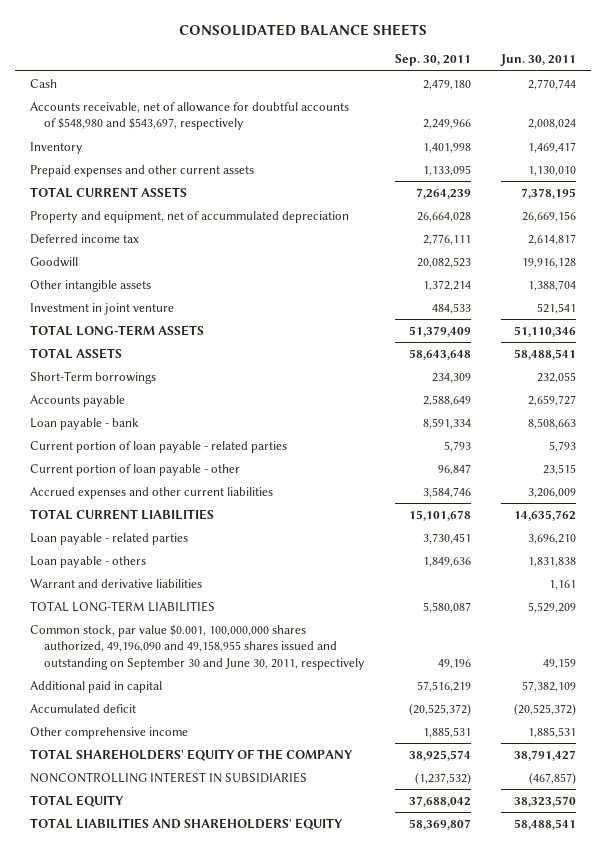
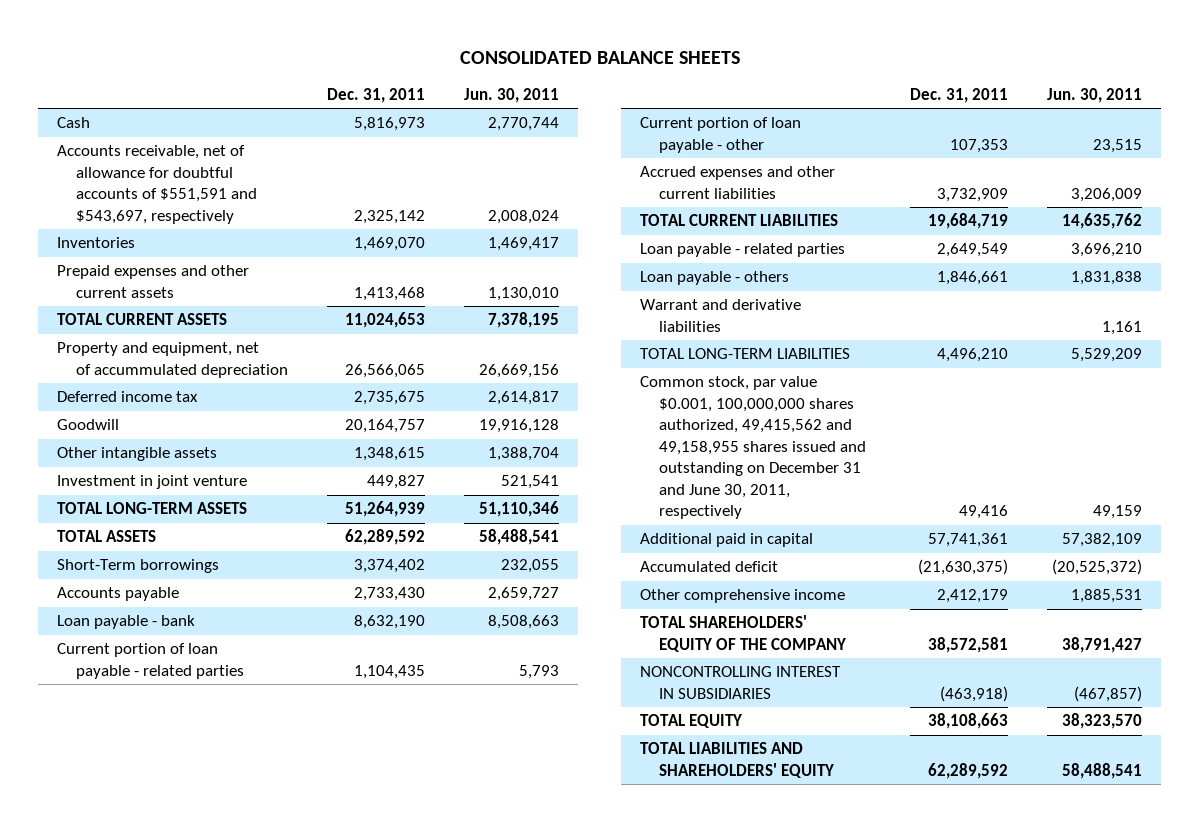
[394,54,471,67] Sep. 30, 2011 -> none
none -> [327,87,426,103] Dec. 31, 2011
[29,101,349,131] Accounts receivable, net of allowance for doubtful accounts of $548,980 and $543,697, respectively -> [57,145,258,224] Accounts receivable, net of allowance for doubtful accounts of $551,591 and $543,697, respectively
[29,141,83,154] Inventory -> [57,237,136,249] Inventories
[29,624,366,670] Common stock, par value $0.001, 100,000,000 shares authorized, 49,196,090 and 49,158,955 shares issued and outstanding on September 30 and June 30, 2011, respectively -> [639,376,867,520] Common stock, par value $0.001, 100,000,000 shares authorized, 49,415,562 and 49,158,955 shares issued and outstanding on December 31 and June 30, 2011, respectively

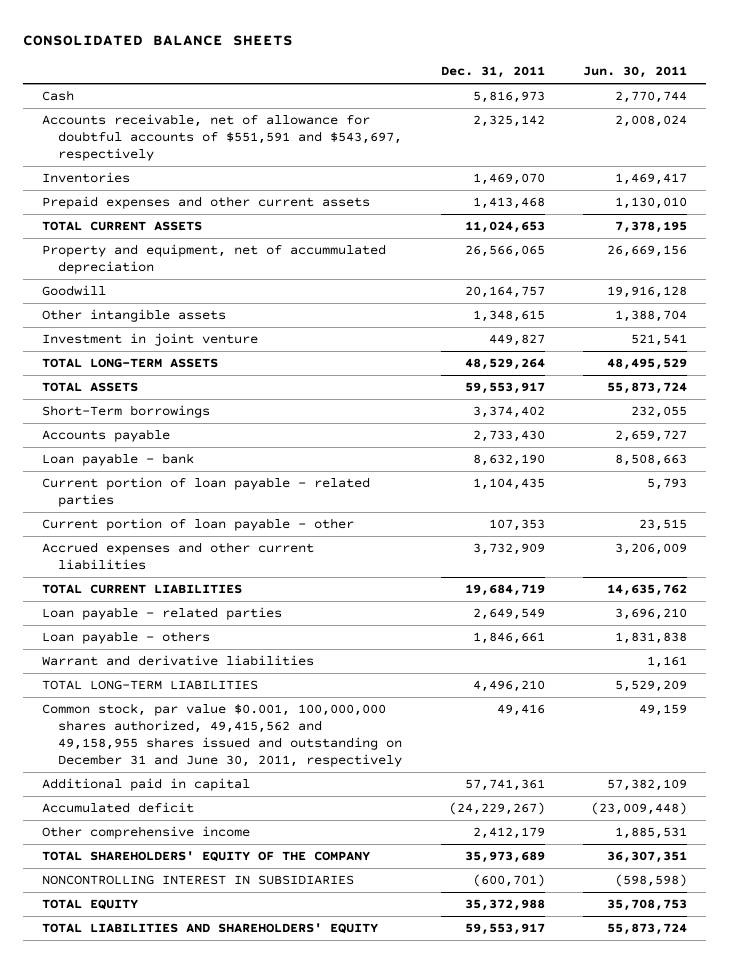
[57,391,199,403] Deferred income tax -> none
[345,501,426,518] 51,264,939 -> [464,358,545,371] 48,529,264
[479,501,560,518] 51,110,346 -> [606,358,687,371] 48,495,529
[345,529,426,546] 62,289,592 -> [464,382,545,395] 59,553,917
[479,529,560,546] 58,488,541 -> [606,382,687,395] 55,873,724
[918,559,1009,576] (21,630,375) -> [448,802,545,816] (24,229,267)
[1051,559,1142,576] (20,525,372) -> [590,802,687,816] (23,009,448)
[928,636,1009,653] 38,572,581 -> [464,851,545,864] 35,973,689
[1061,636,1142,653] 38,791,427 -> [606,851,687,864] 36,307,351
[940,685,1009,702] (463,918) -> [472,874,545,888] (600,701)
[1073,685,1142,702] (467,857) -> [614,874,687,888] (598,598)
[928,713,1009,730] 38,108,663 -> [464,899,545,912] 35,372,988
[1061,713,1142,730] 38,323,570 -> [606,899,687,912] 35,708,753
[928,762,1009,779] 62,289,592 -> [464,923,545,936] 59,553,917
[1061,762,1142,779] 58,488,541 -> [606,923,687,936] 55,873,724

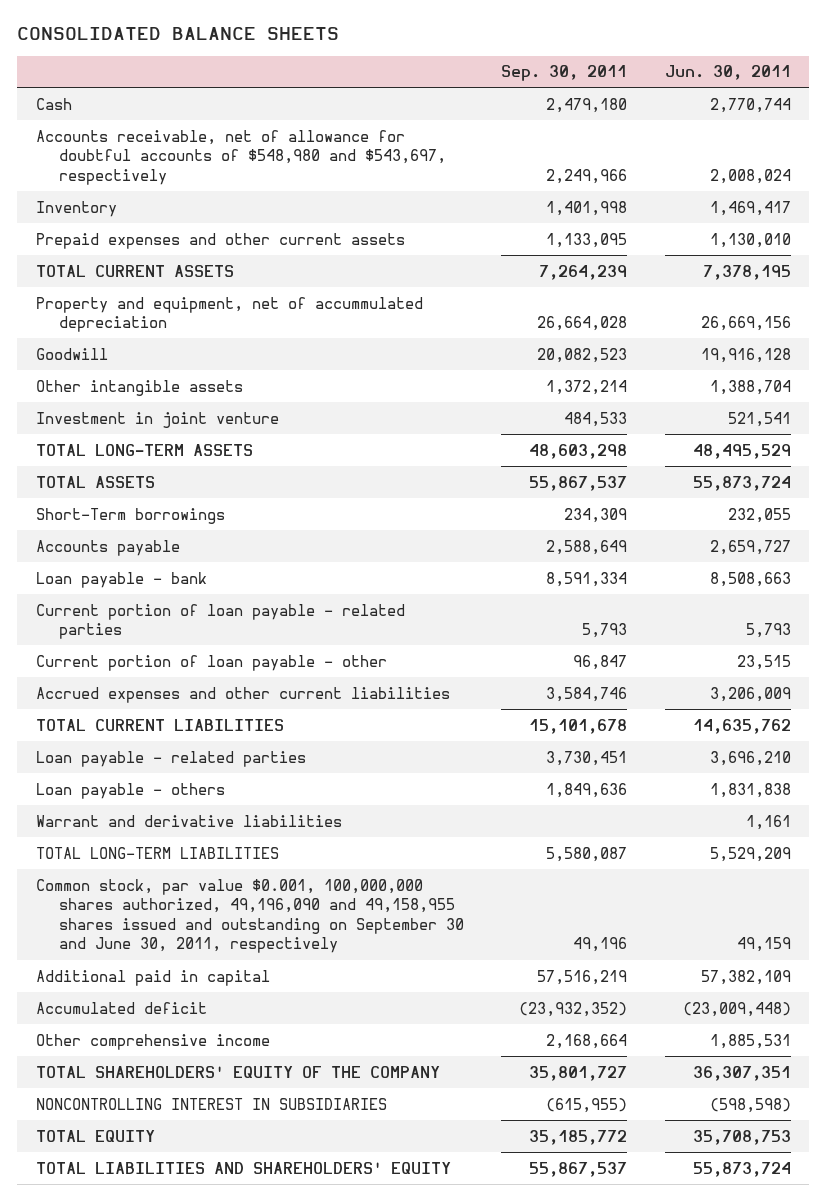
[440,66,545,79] Dec. 31, 2011 -> none
none -> [501,65,628,82] Sep. 30, 2011
[42,114,403,161] Accounts receivable, net of allowance for doubtful accounts of $551,591 and $543,697, respectively -> [35,129,446,185] Accounts receivable, net of allowance for doubtful accounts of $548,980 and $543,697, respectively
[42,172,131,184] Inventories -> [35,200,117,217] Inventory
[42,703,403,767] Common stock, par value $0.001, 100,000,000 shares authorized, 49,415,562 and 49,158,955 shares issued and outstanding on December 31 and June 30, 2011, respectively -> [35,878,464,954] Common stock, par value $0.001, 100,000,000 shares authorized, 49,196,090 and 49,158,955 shares issued and outstanding on September 30 and June 30, 2011, respectively

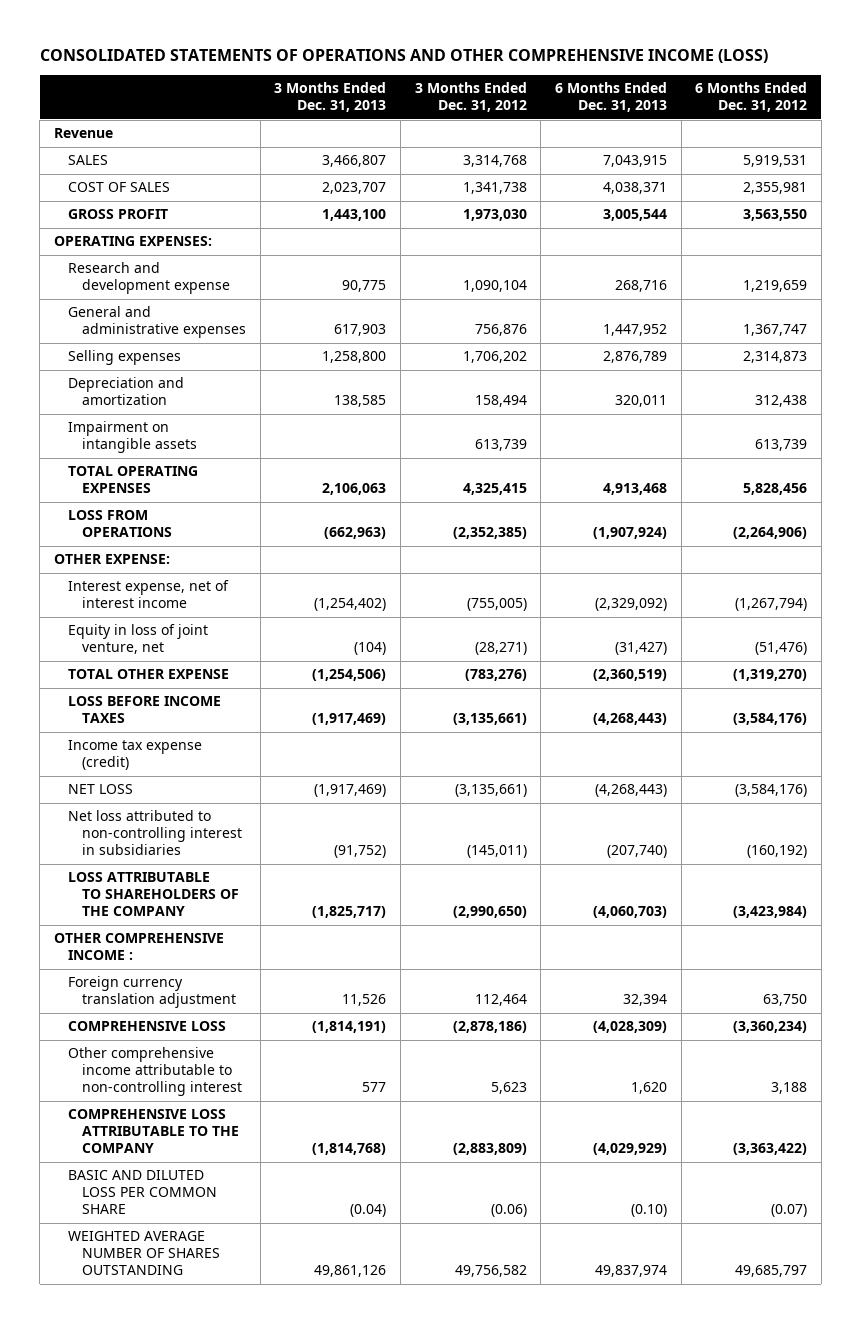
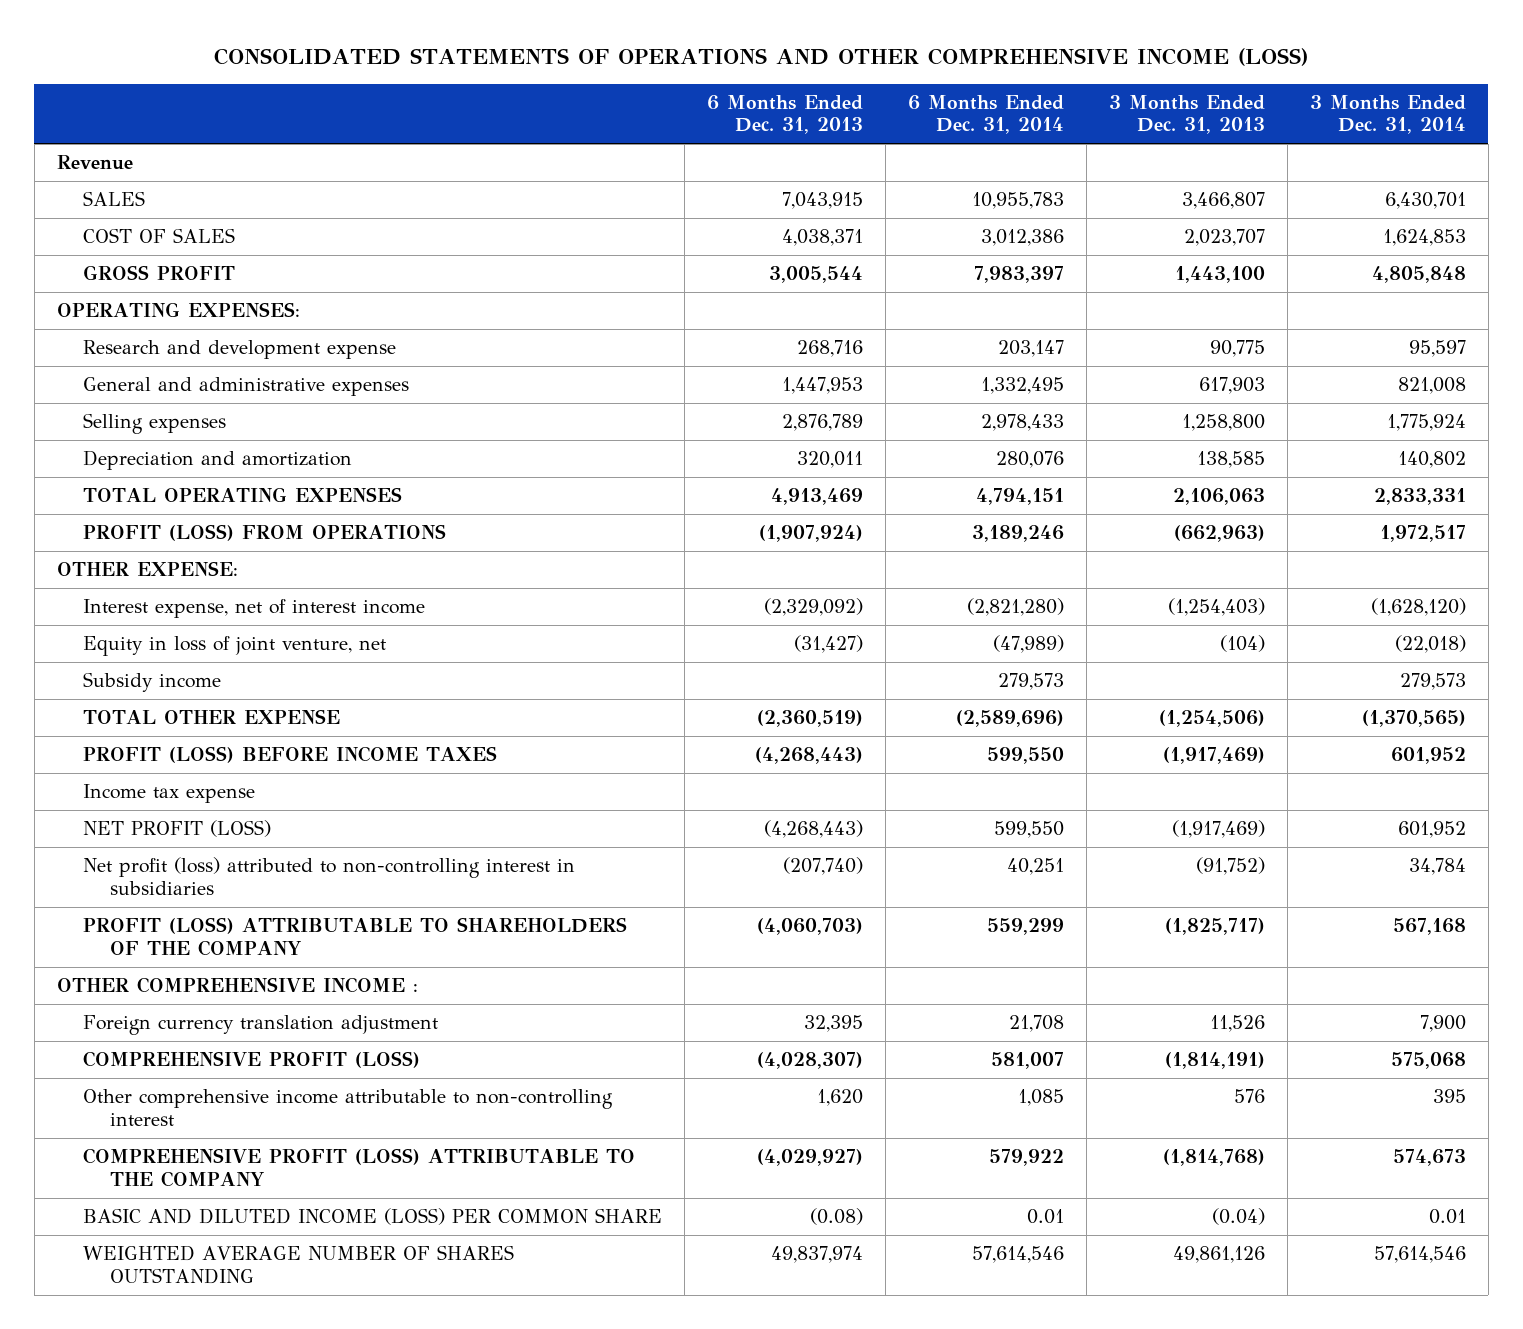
[414,82,527,113] 3 Months Ended Dec. 31, 2012 -> none
[695,82,808,113] 6 Months Ended Dec. 31, 2012 -> none
none -> [908,94,1065,135] 6 Months Ended Dec. 31, 2014
none -> [1310,94,1467,135] 3 Months Ended Dec. 31, 2014
[603,324,668,337] 1,447,952 -> [782,376,864,394] 1,447,953
[68,421,198,454] Impairment on intangible assets -> none
[603,483,668,496] 4,913,468 -> [771,487,864,505] 4,913,469
[68,510,173,538] LOSS FROM OPERATIONS -> [83,523,447,541] PROFIT (LOSS) FROM OPERATIONS
[314,598,387,612] (1,254,402) -> [1168,597,1266,616] (1,254,403)
none -> [83,671,222,692] Subsidy income
[68,696,222,724] LOSS BEFORE INCOME TAXES -> [83,745,498,763] PROFIT (LOSS) BEFORE INCOME TAXES
[68,740,203,771] Income tax expense (credit) -> [83,783,256,803] Income tax expense
[68,784,134,795] NET LOSS -> [83,819,272,837] NET PROFIT (LOSS)
[68,810,243,856] Net loss attributed to non-controlling interest in subsidiaries -> [83,856,576,895] Net profit (loss) attributed to non-controlling interest in subsidiaries
[68,872,240,917] LOSS ATTRIBUTABLE TO SHAREHOLDERS OF THE COMPANY -> [83,916,628,956] PROFIT (LOSS) ATTRIBUTABLE TO SHAREHOLDERS OF THE COMPANY
[623,994,668,1007] 32,394 -> [804,1014,864,1032] 32,395
[68,1021,227,1032] COMPREHENSIVE LOSS -> [83,1050,421,1068] COMPREHENSIVE PROFIT (LOSS)
[593,1021,668,1034] (4,028,309) -> [757,1051,864,1069] (4,028,307)
[362,1082,387,1093] 577 -> [1234,1088,1266,1103] 576
[68,1109,240,1154] COMPREHENSIVE LOSS ATTRIBUTABLE TO THE COMPANY -> [83,1147,636,1187] COMPREHENSIVE PROFIT (LOSS) ATTRIBUTABLE TO THE COMPANY
[593,1143,668,1156] (4,029,929) -> [757,1148,864,1166] (4,029,927)
[68,1170,218,1215] BASIC AND DILUTED LOSS PER COMMON SHARE -> [83,1207,663,1225] BASIC AND DILUTED INCOME (LOSS) PER COMMON SHARE
[631,1204,668,1218] (0.10) -> [810,1207,864,1225] (0.08)

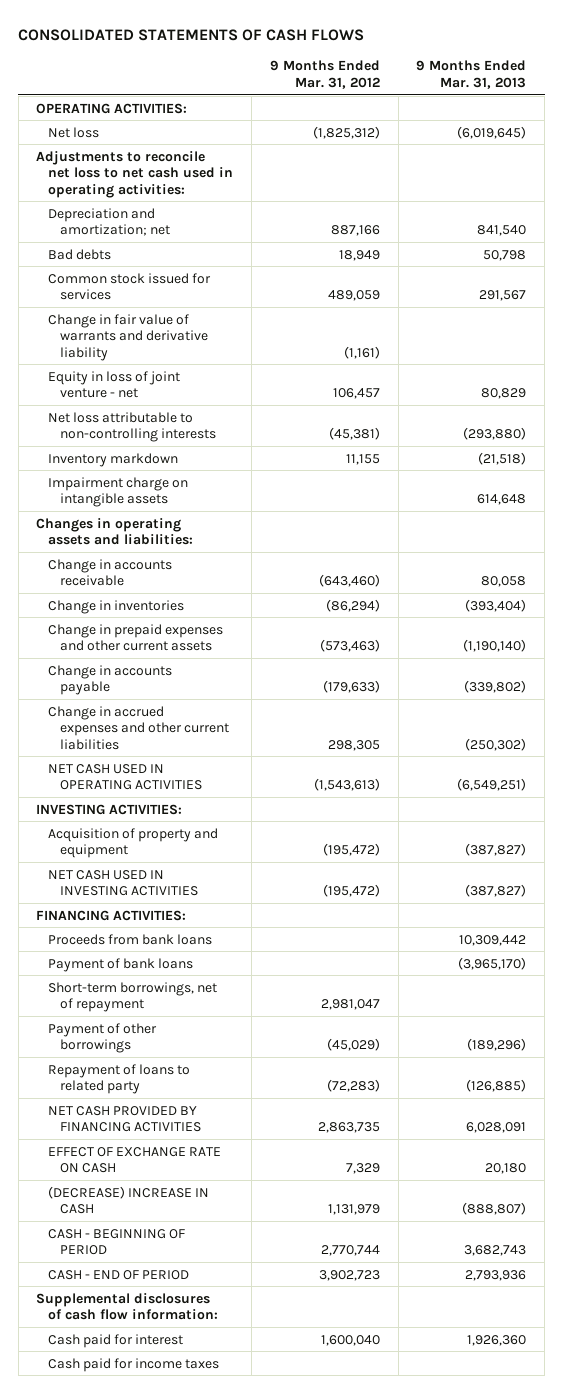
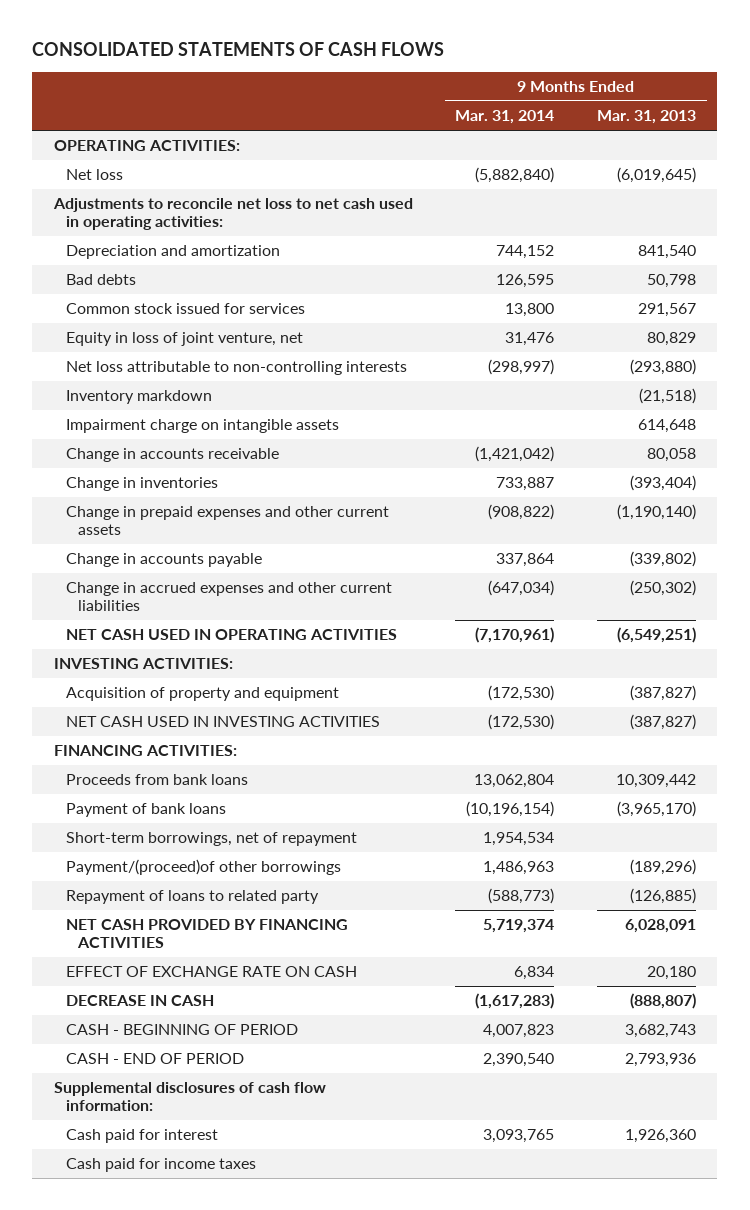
[269,60,380,90] 9 Months Ended Mar. 31, 2012 -> none
none -> [455,110,555,125] Mar. 31, 2014
[48,207,170,237] Depreciation and amortization; net -> [65,245,280,260] Depreciation and amortization
[48,313,208,361] Change in fair value of warrants and derivative liability -> none
[48,370,181,399] Equity in loss of joint venture - net -> [65,332,303,347] Equity in loss of joint venture, net
[36,517,194,546] Changes in operating assets and liabilities: -> none
[48,1022,158,1054] Payment of other borrowings -> [65,859,341,876] Payment/(proceed)of other borrowings
[48,1185,210,1215] (DECREASE) INCREASE IN CASH -> [65,995,214,1007] DECREASE IN CASH

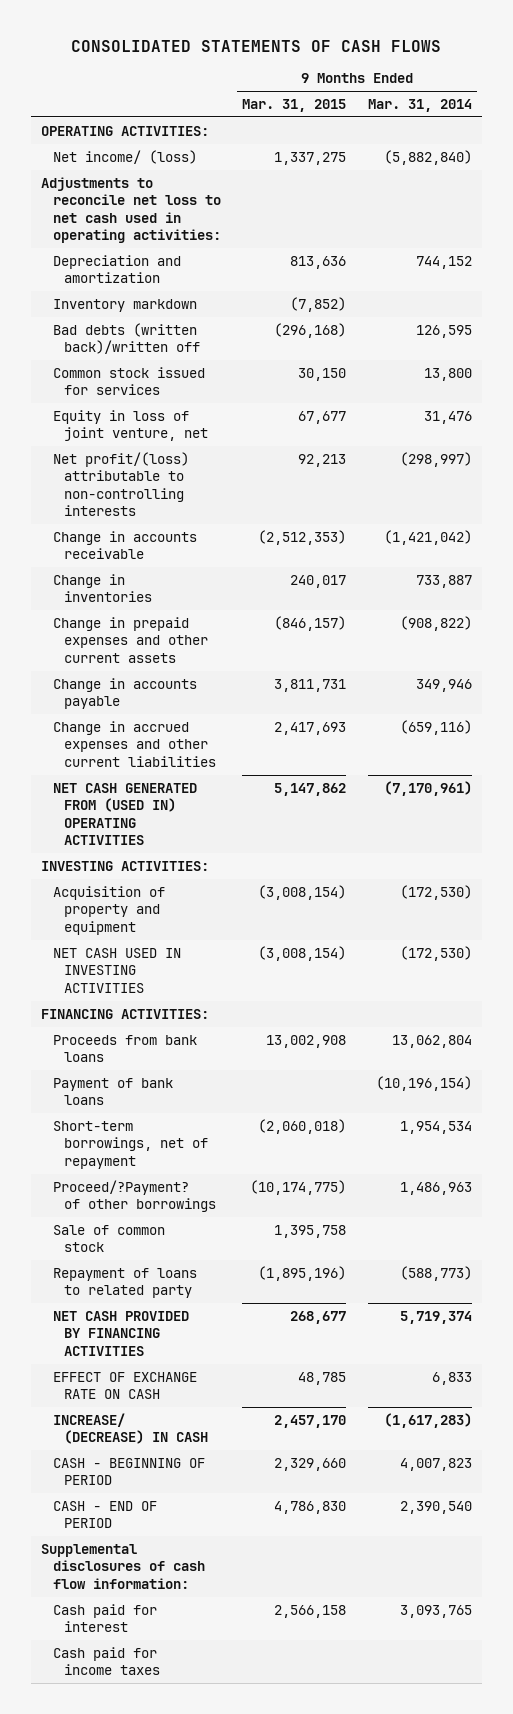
[596,110,696,125] Mar. 31, 2013 -> none
none -> [242,98,347,112] Mar. 31, 2015
[65,169,123,181] Net loss -> [52,149,197,164] Net income/ (loss)
[65,390,212,405] Inventory markdown -> [52,298,197,312] Inventory markdown
[65,274,136,286] Bad debts -> [52,322,200,355] Bad debts (written back)/written off
[65,419,339,434] Impairment charge on intangible assets -> none
[65,361,407,376] Net loss attributable to non-controlling interests -> [52,451,189,516] Net profit/(loss) attributable to non-controlling interests
[496,553,555,568] 337,864 -> [415,678,472,692] 349,946
[488,580,555,597] (647,034) -> [399,719,472,735] (659,116)
[65,629,397,641] NET CASH USED IN OPERATING ACTIVITIES -> [52,782,197,845] NET CASH GENERATED FROM (USED IN) OPERATING ACTIVITIES
[65,859,341,876] Payment/(proceed)of other borrowings -> [52,1179,216,1213] Proceed/?Payment? of other borrowings
none -> [52,1224,165,1253] Sale of common stock
[514,966,555,981] 6,834 -> [431,1371,472,1385] 6,833
[65,995,214,1007] DECREASE IN CASH -> [52,1412,208,1445] INCREASE/ (DECREASE) IN CASH

